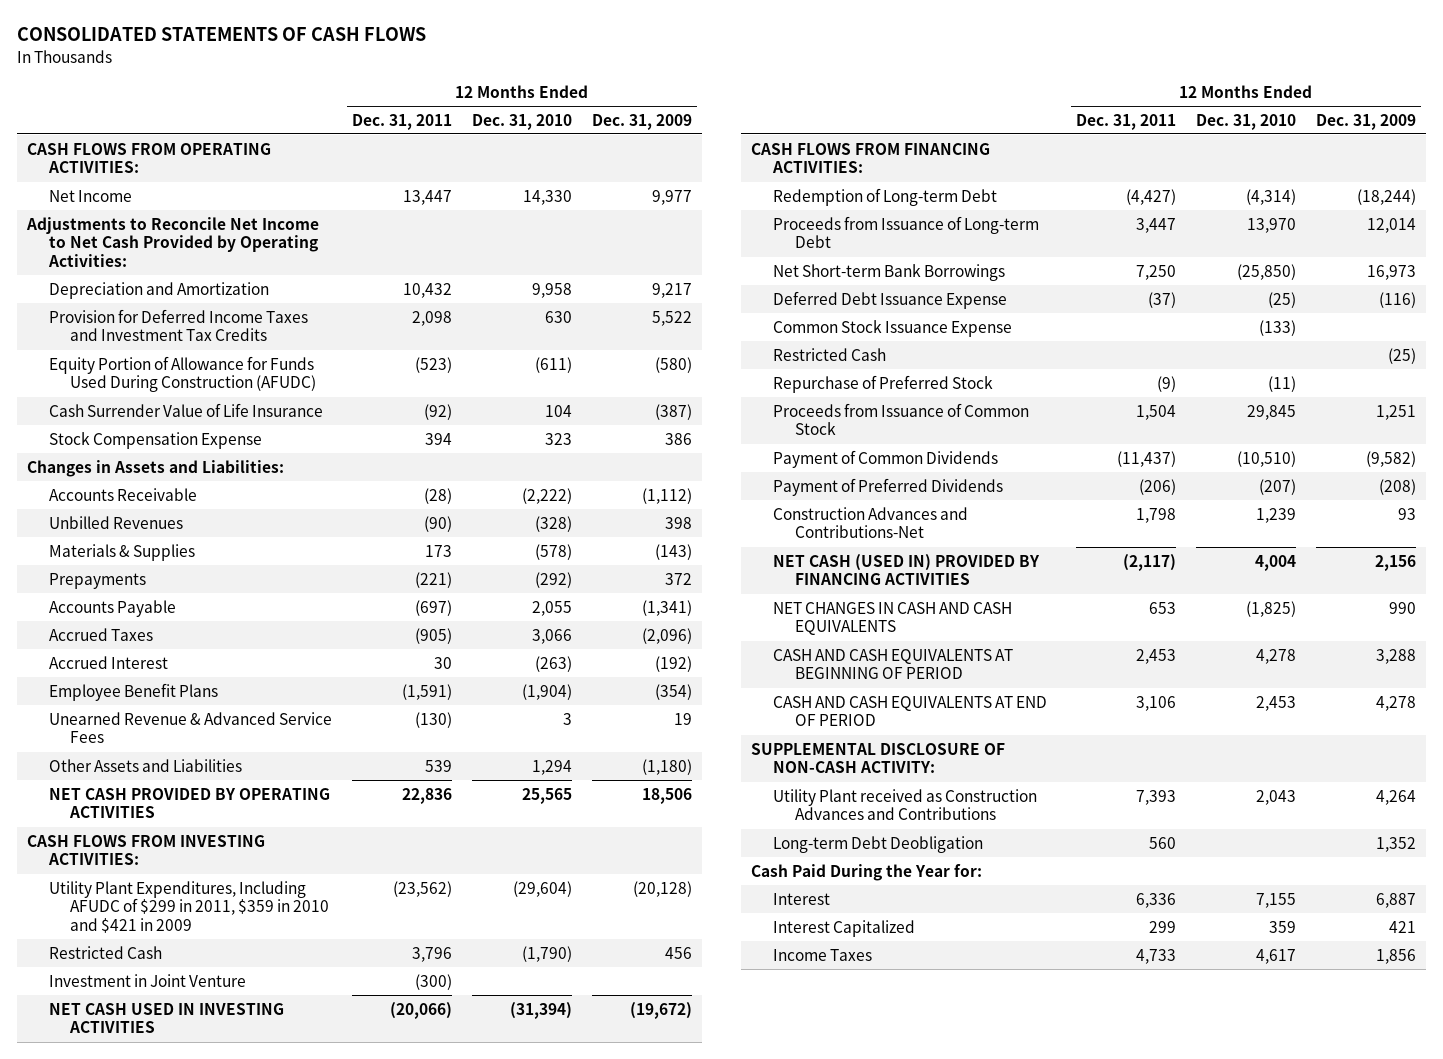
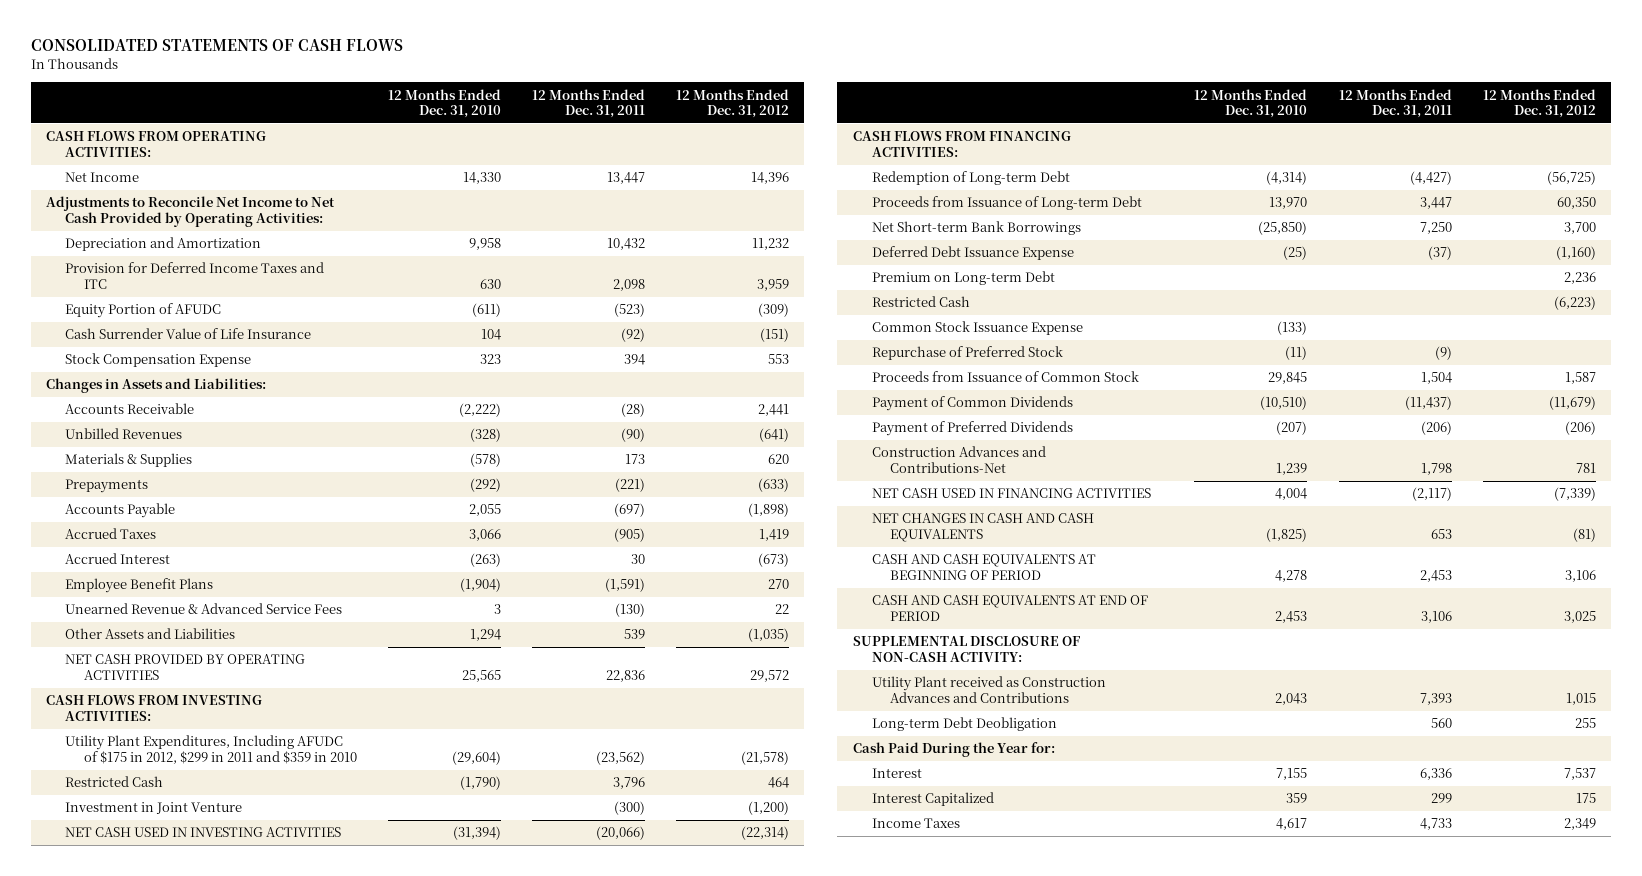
[591,113,692,130] Dec. 31, 2009 -> none
none -> [675,88,789,119] 12 Months Ended Dec. 31, 2012
[48,308,308,342] Provision for Deferred Income Taxes and Investment Tax Credits -> [65,262,325,289] Provision for Deferred Income Taxes and ITC
[48,355,317,393] Equity Portion of Allowance for Funds Used During Construction (AFUDC) -> [65,303,222,319] Equity Portion of AFUDC
[48,880,330,934] Utility Plant Expenditures, Including AFUDC of $299 in 2011, $359 in 2010 and $421 in 2009 -> [65,735,357,764] Utility Plant Expenditures, Including AFUDC of $175 in 2012, $299 in 2011 and $359 in 2010
none -> [871,271,1055,286] Premium on Long-term Debt
[772,319,1012,337] Common Stock Issuance Expense -> [871,321,1083,336] Common Stock Issuance Expense
[772,553,1040,586] NET CASH (USED IN) PROVIDED BY FINANCING ACTIVITIES -> [871,488,1151,499] NET CASH USED IN FINANCING ACTIVITIES

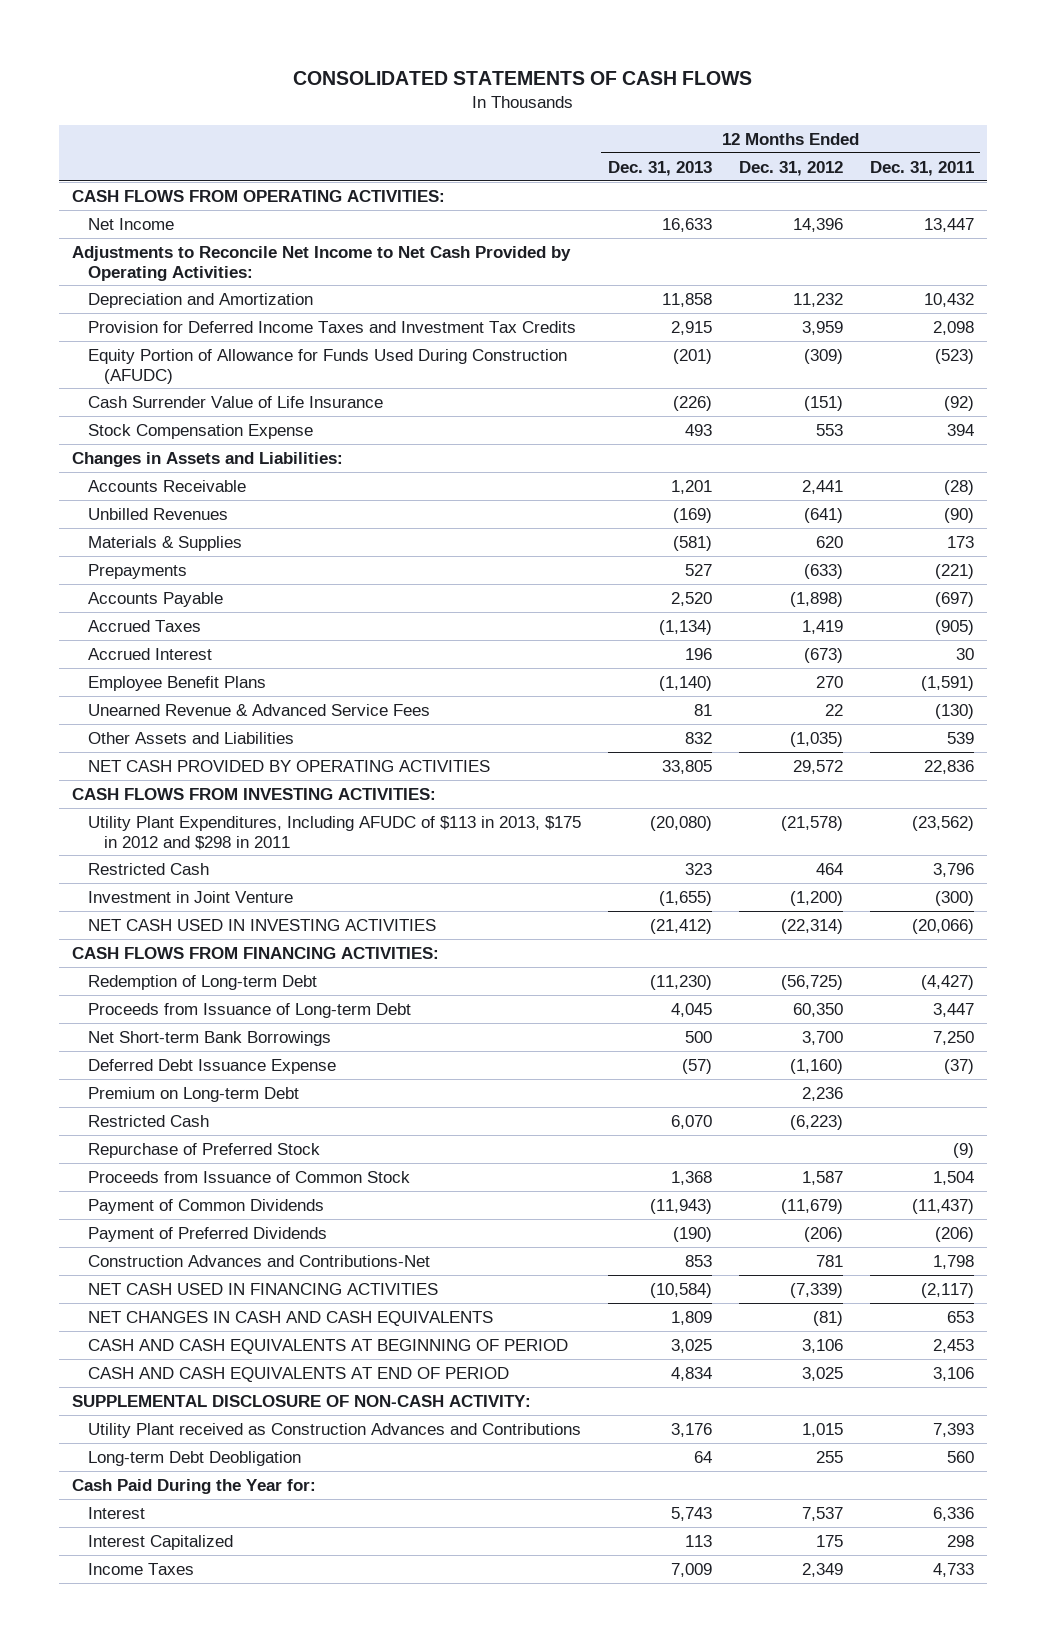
[387,88,501,119] 12 Months Ended Dec. 31, 2010 -> none
none -> [607,160,712,176] Dec. 31, 2013
[65,262,325,289] Provision for Deferred Income Taxes and ITC -> [88,320,577,333] Provision for Deferred Income Taxes and Investment Tax Credits
[65,303,222,319] Equity Portion of AFUDC -> [88,348,568,384] Equity Portion of Allowance for Funds Used During Construction (AFUDC)
[65,735,357,764] Utility Plant Expenditures, Including AFUDC of $175 in 2012, $299 in 2011 and $359 in 2010 -> [88,815,582,850] Utility Plant Expenditures, Including AFUDC of $113 in 2013, $175 in 2012 and $298 in 2011
[871,321,1083,336] Common Stock Issuance Expense -> none
[1430,793,1452,804] 299 -> [946,1534,974,1547] 298

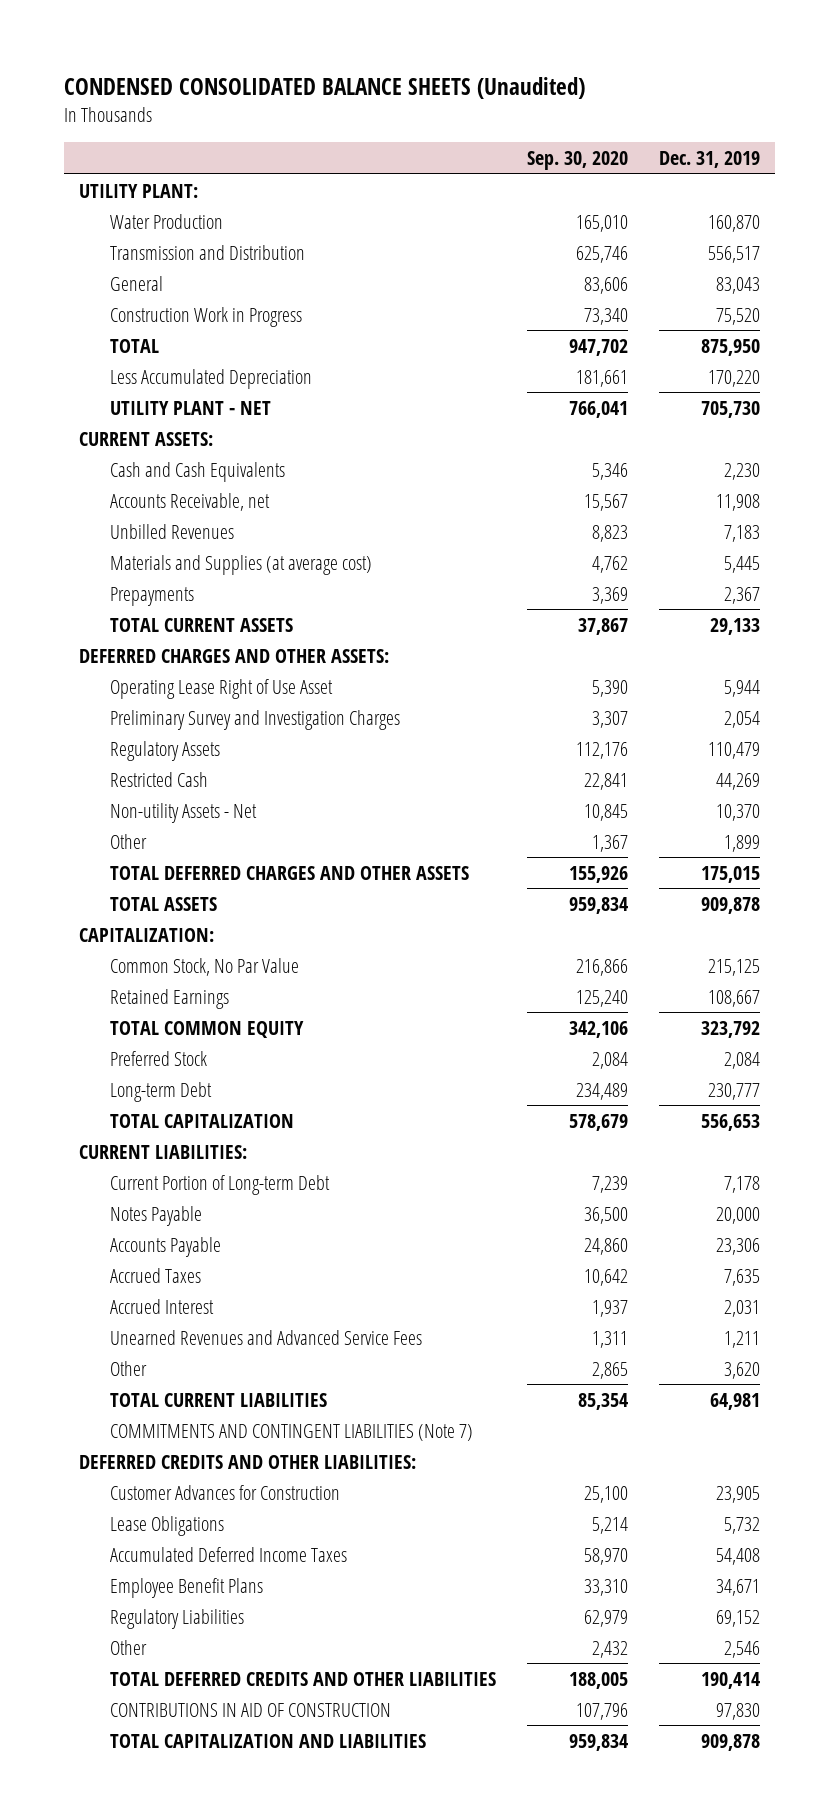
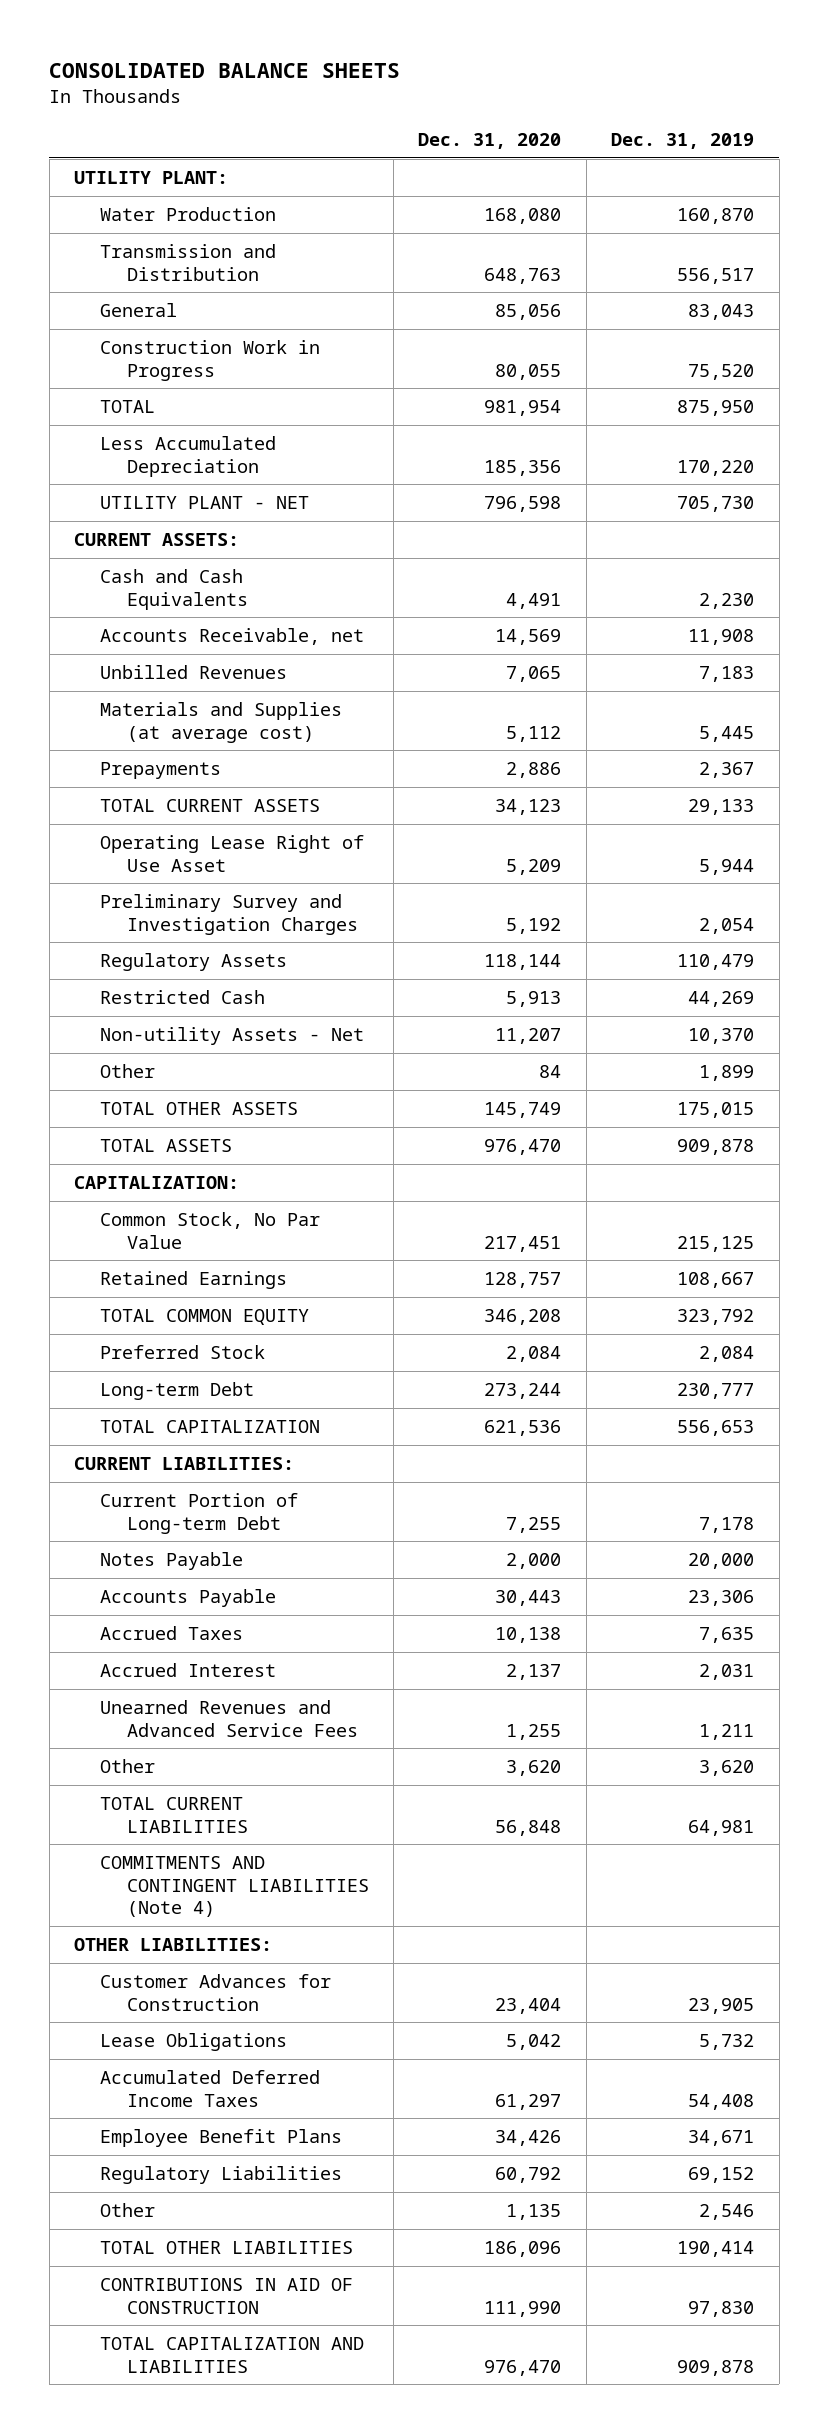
[63,77,585,100] CONDENSED CONSOLIDATED BALANCE SHEETS (Unaudited) -> [49,62,401,78] CONSOLIDATED BALANCE SHEETS
[526,151,628,171] Sep. 30, 2020 -> none
none -> [418,133,562,150] Dec. 31, 2020
[79,648,390,663] DEFERRED CHARGES AND OTHER ASSETS: -> none
[110,865,470,880] TOTAL DEFERRED CHARGES AND OTHER ASSETS -> [100,1101,299,1115] TOTAL OTHER ASSETS
[110,1423,474,1441] COMMITMENTS AND CONTINGENT LIABILITIES (Note 7) -> [100,1855,369,1918] COMMITMENTS AND CONTINGENT LIABILITIES (Note 4)
[79,1454,417,1469] DEFERRED CREDITS AND OTHER LIABILITIES: -> [74,1937,273,1951] OTHER LIABILITIES:
[110,1671,497,1686] TOTAL DEFERRED CREDITS AND OTHER LIABILITIES -> [100,2240,354,2254] TOTAL OTHER LIABILITIES

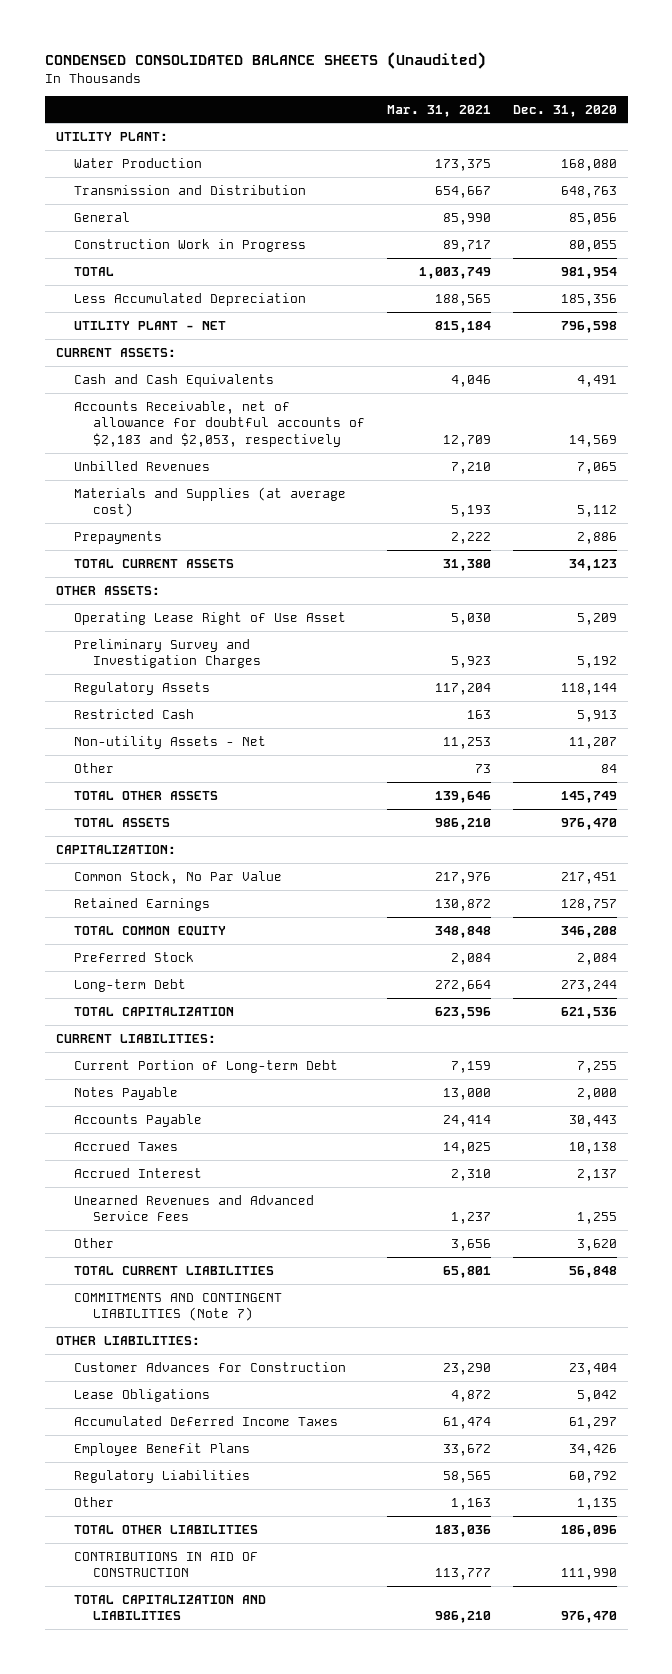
[49,62,401,78] CONSOLIDATED BALANCE SHEETS -> [44,51,486,69] CONDENSED CONSOLIDATED BALANCE SHEETS (Unaudited)
[611,133,755,150] Dec. 31, 2019 -> none
none -> [387,104,492,117] Mar. 31, 2021
[100,627,365,645] Accounts Receivable, net -> [74,400,366,447] Accounts Receivable, net of allowance for doubtful accounts of $2,183 and $2,053, respectively
none -> [55,585,160,595] OTHER ASSETS:
[100,1855,369,1918] COMMITMENTS AND CONTINGENT LIABILITIES (Note 4) -> [74,1292,283,1322] COMMITMENTS AND CONTINGENT LIABILITIES (Note 7)

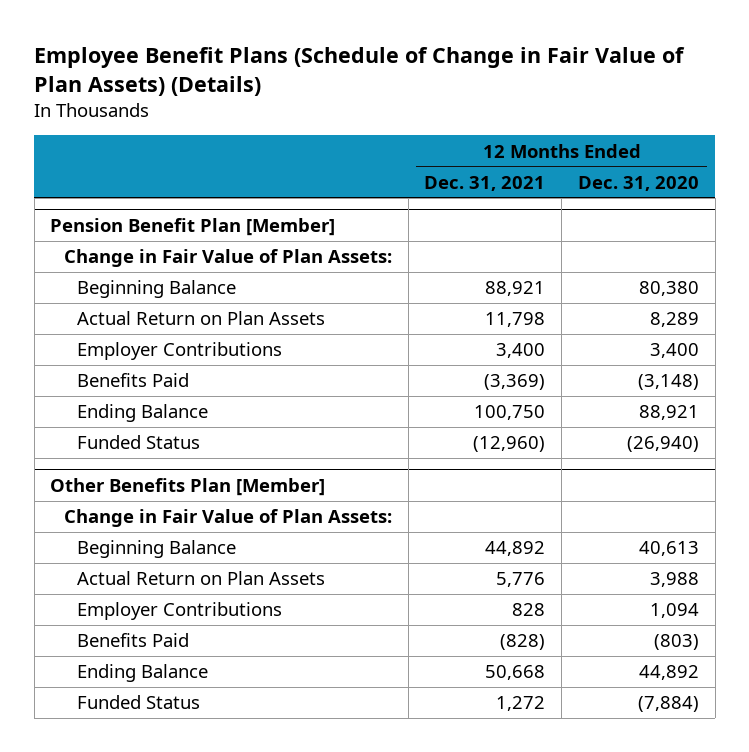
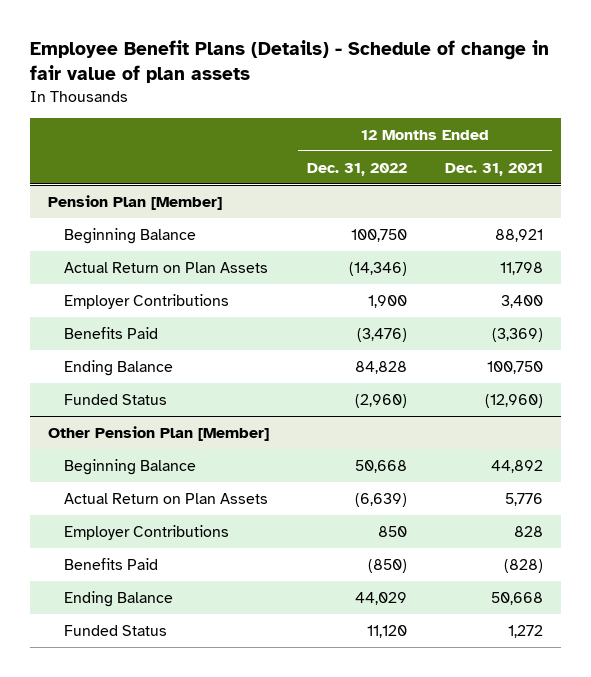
[34,46,686,96] Employee Benefit Plans (Schedule of Change in Fair Value of Plan Assets) (Details) -> [29,39,549,83] Employee Benefit Plans (Details) - Schedule of change in fair value of plan assets
[577,175,699,191] Dec. 31, 2020 -> none
none -> [306,162,407,176] Dec. 31, 2022
[63,249,392,268] Change in Fair Value of Plan Assets: -> none
[50,218,336,237] Pension Benefit Plan [Member] -> [48,195,223,211] Pension Plan [Member]
[63,509,392,528] Change in Fair Value of Plan Assets: -> none
[50,478,326,497] Other Benefits Plan [Member] -> [48,426,270,442] Other Pension Plan [Member]

